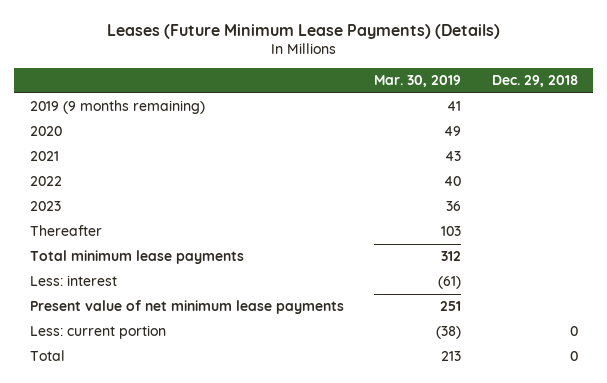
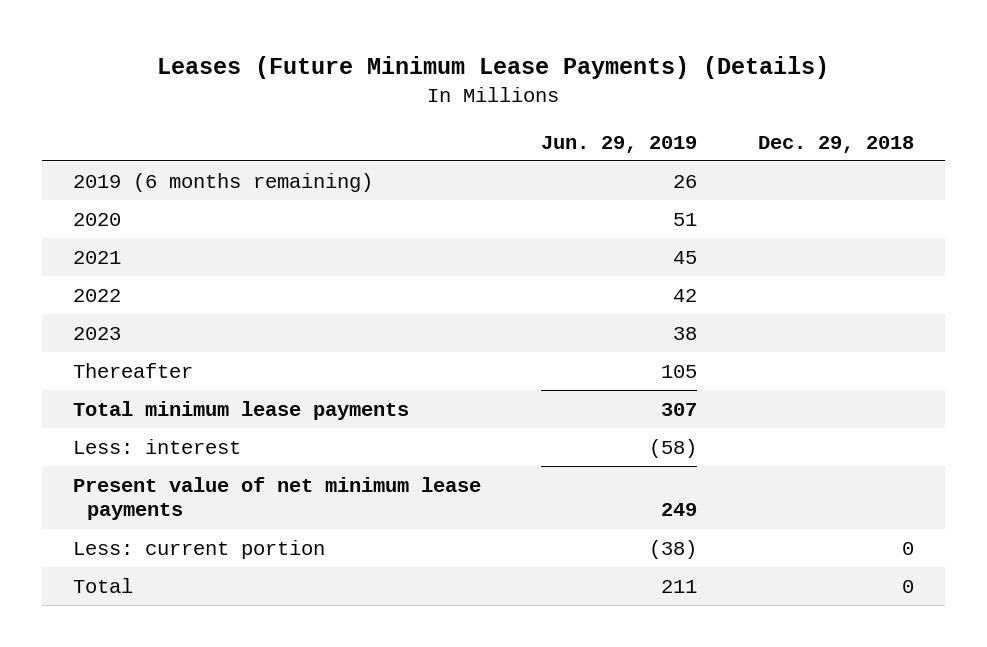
[374,75,462,88] Mar. 30, 2019 -> none
none -> [541,135,698,153] Jun. 29, 2019
[29,100,205,115] 2019 (9 months remaining) -> [72,173,373,193] 2019 (6 months remaining)

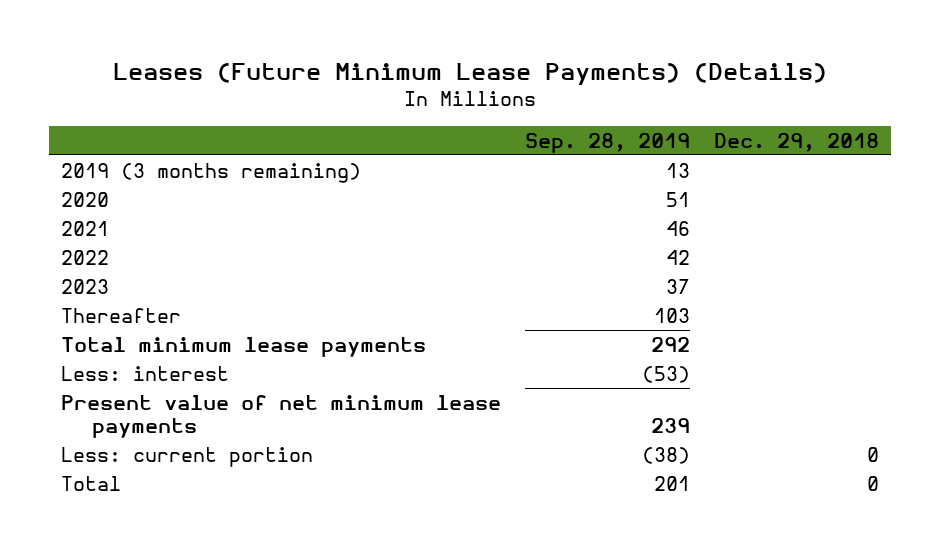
[541,135,698,153] Jun. 29, 2019 -> none
none -> [525,132,691,153] Sep. 28, 2019
[72,173,373,193] 2019 (6 months remaining) -> [61,162,362,183] 2019 (3 months remaining)

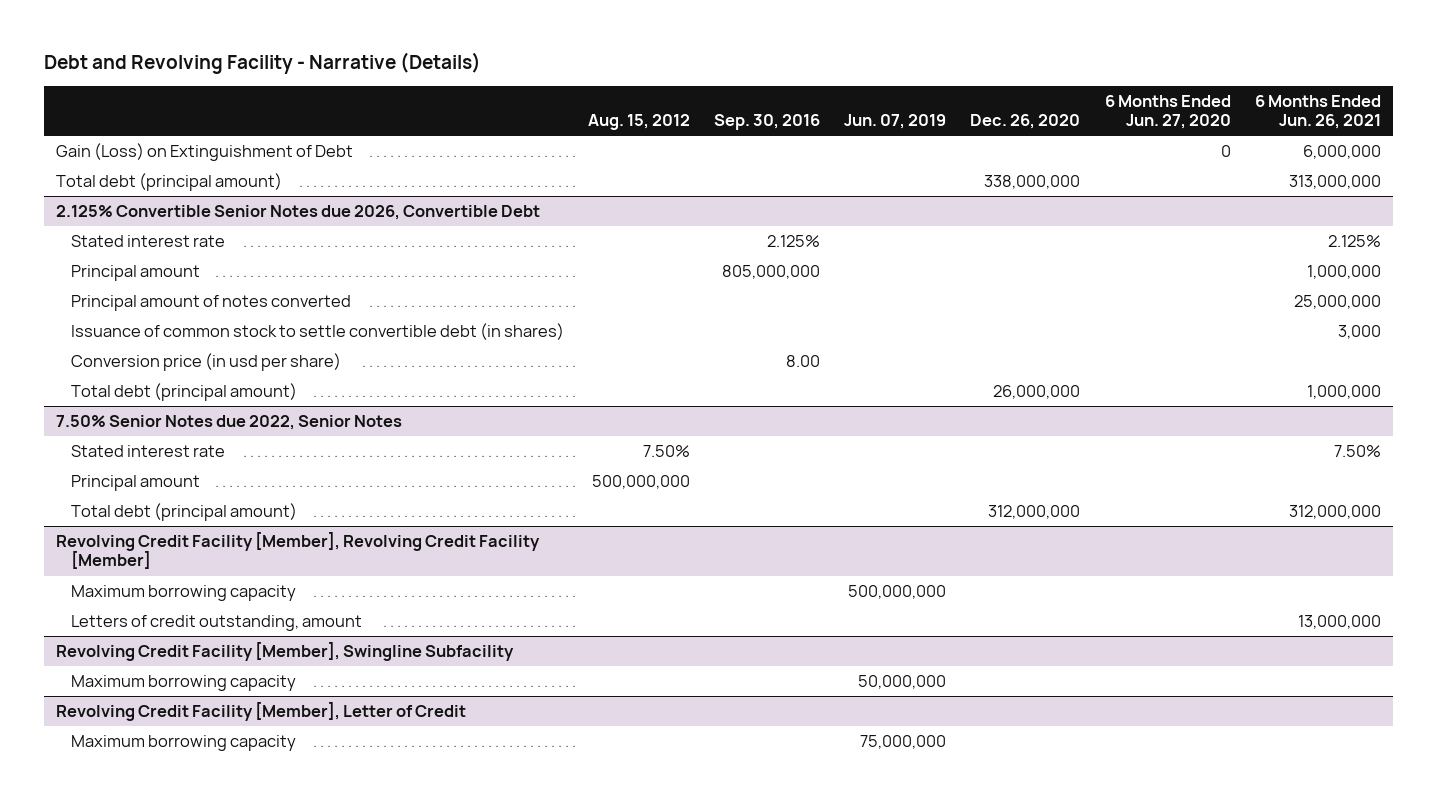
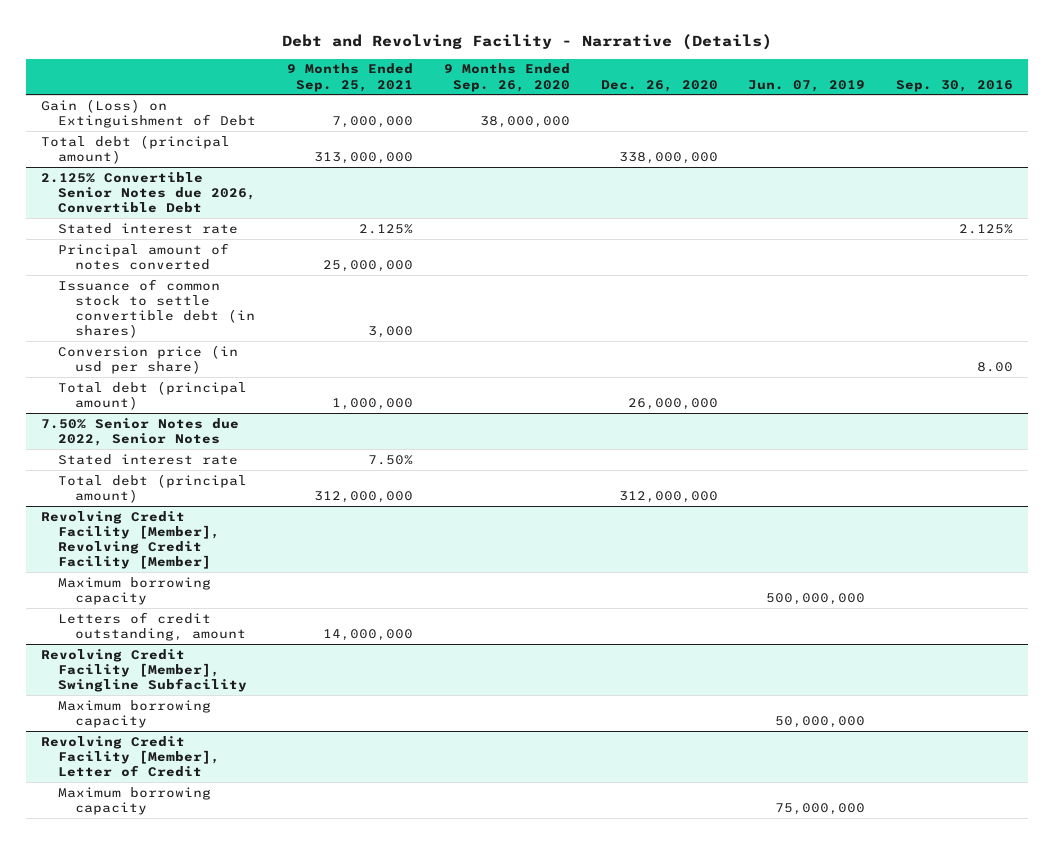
[588,114,691,131] Aug. 15, 2012 -> none
[1104,94,1231,130] 6 Months Ended Jun. 27, 2020 -> none
[1254,94,1381,130] 6 Months Ended Jun. 26, 2021 -> none
none -> [286,63,413,92] 9 Months Ended Sep. 25, 2021
none -> [443,63,570,92] 9 Months Ended Sep. 26, 2020
[70,265,200,282] Principal amount -> none
[70,475,200,492] Principal amount -> none

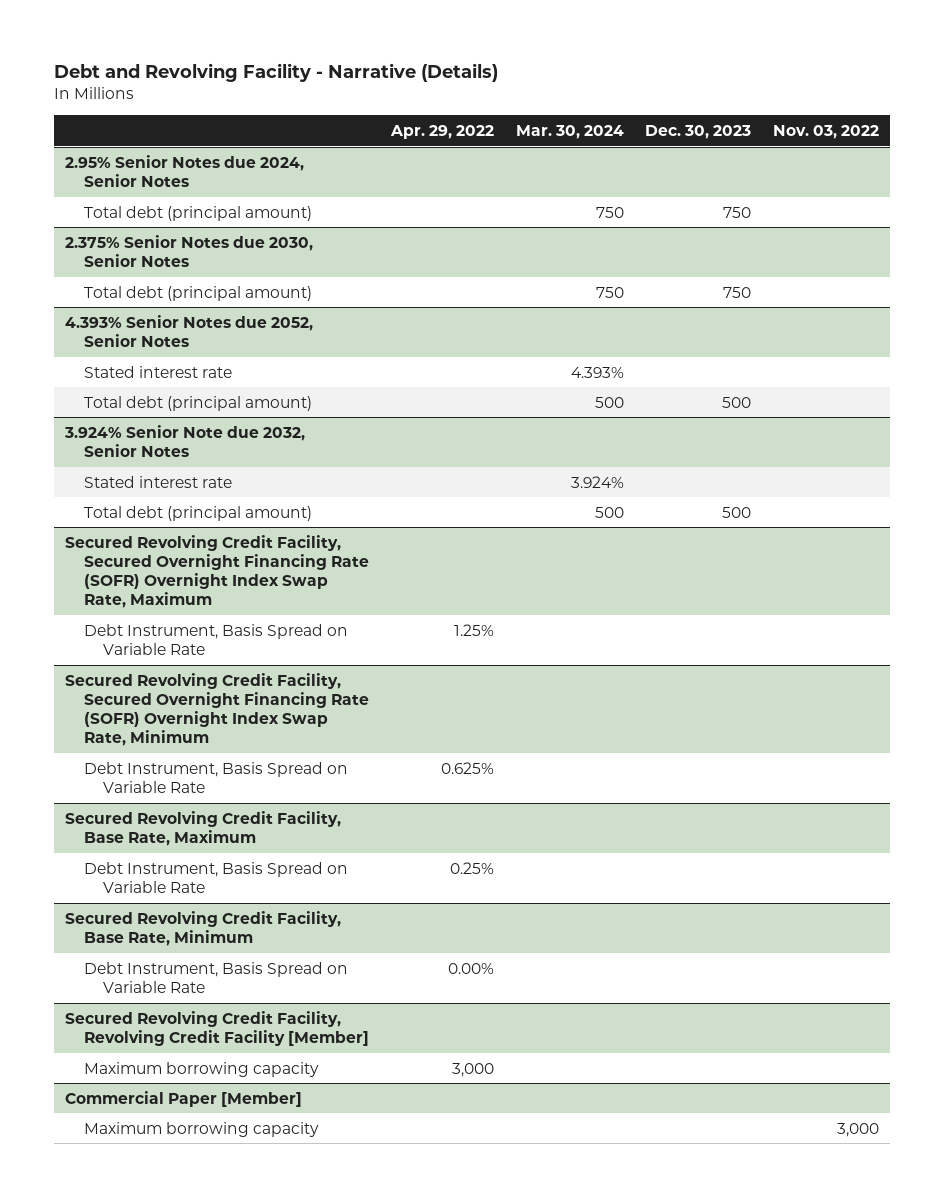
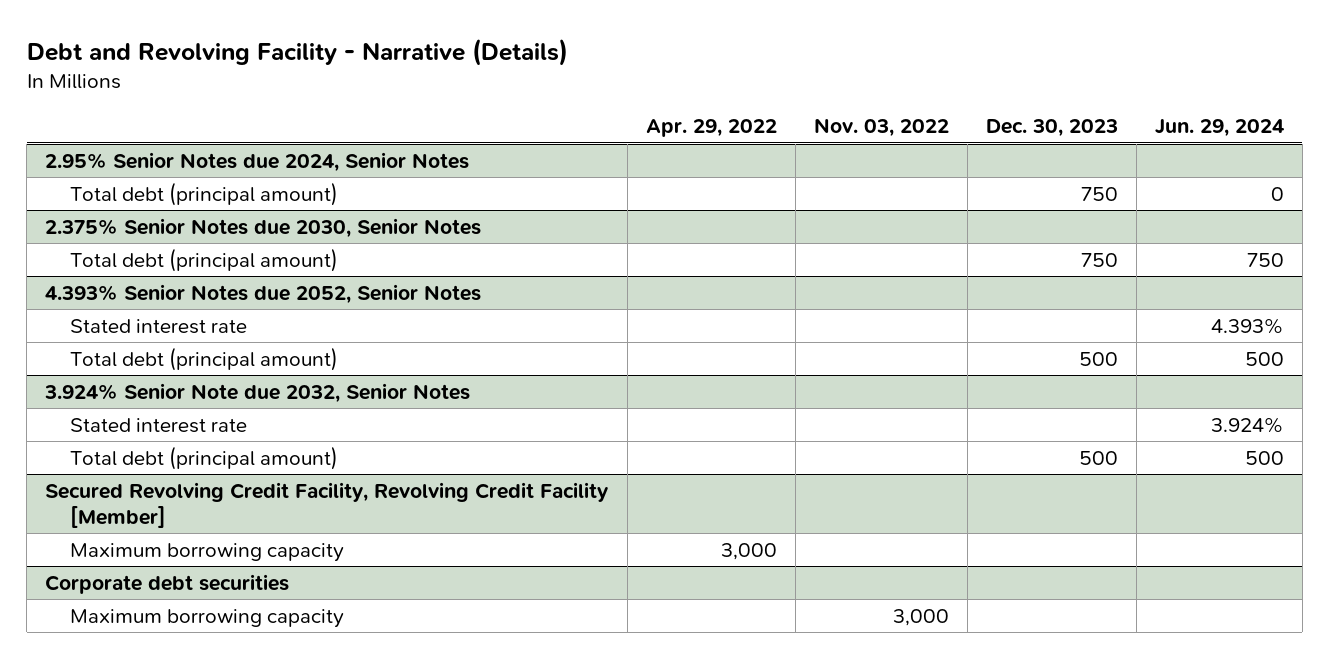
[515,124,624,139] Mar. 30, 2024 -> none
none -> [1154,119,1284,138] Jun. 29, 2024
[64,534,369,609] Secured Revolving Credit Facility, Secured Overnight Financing Rate (SOFR) Overnight Index Swap Rate, Maximum -> none
[83,623,348,655] Debt Instrument, Basis Spread on Variable Rate -> none
[64,672,369,747] Secured Revolving Credit Facility, Secured Overnight Financing Rate (SOFR) Overnight Index Swap Rate, Minimum -> none
[83,761,348,793] Debt Instrument, Basis Spread on Variable Rate -> none
[64,810,341,846] Secured Revolving Credit Facility, Base Rate, Maximum -> none
[83,861,348,893] Debt Instrument, Basis Spread on Variable Rate -> none
[64,910,341,946] Secured Revolving Credit Facility, Base Rate, Minimum -> none
[83,961,348,993] Debt Instrument, Basis Spread on Variable Rate -> none
[64,1090,302,1107] Commercial Paper [Member] -> [45,573,290,594] Corporate debt securities

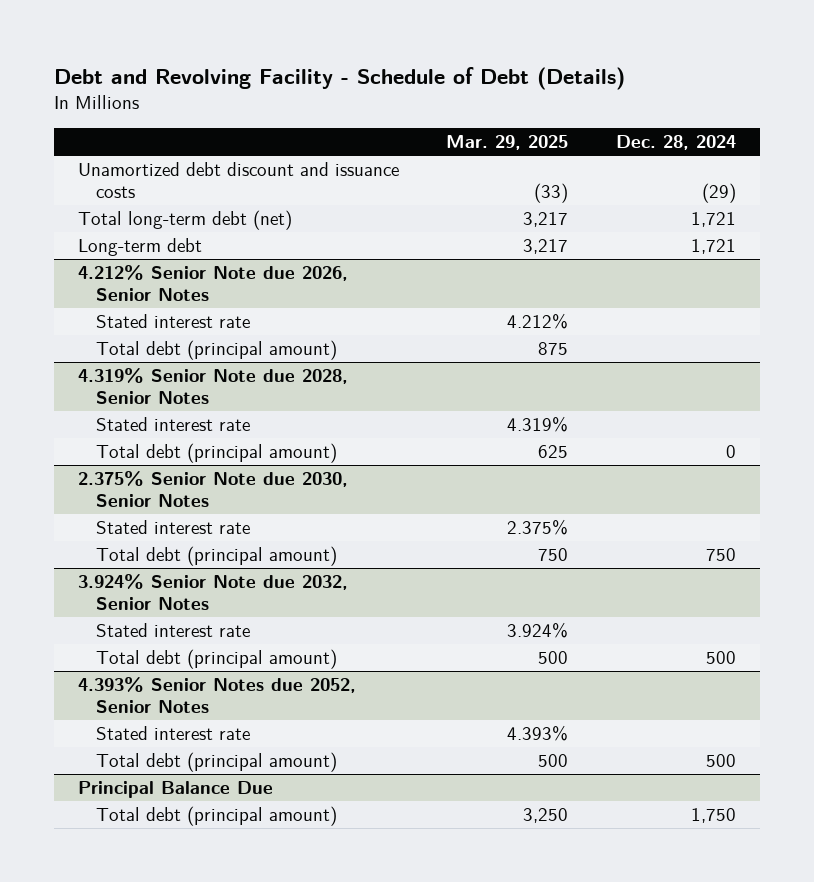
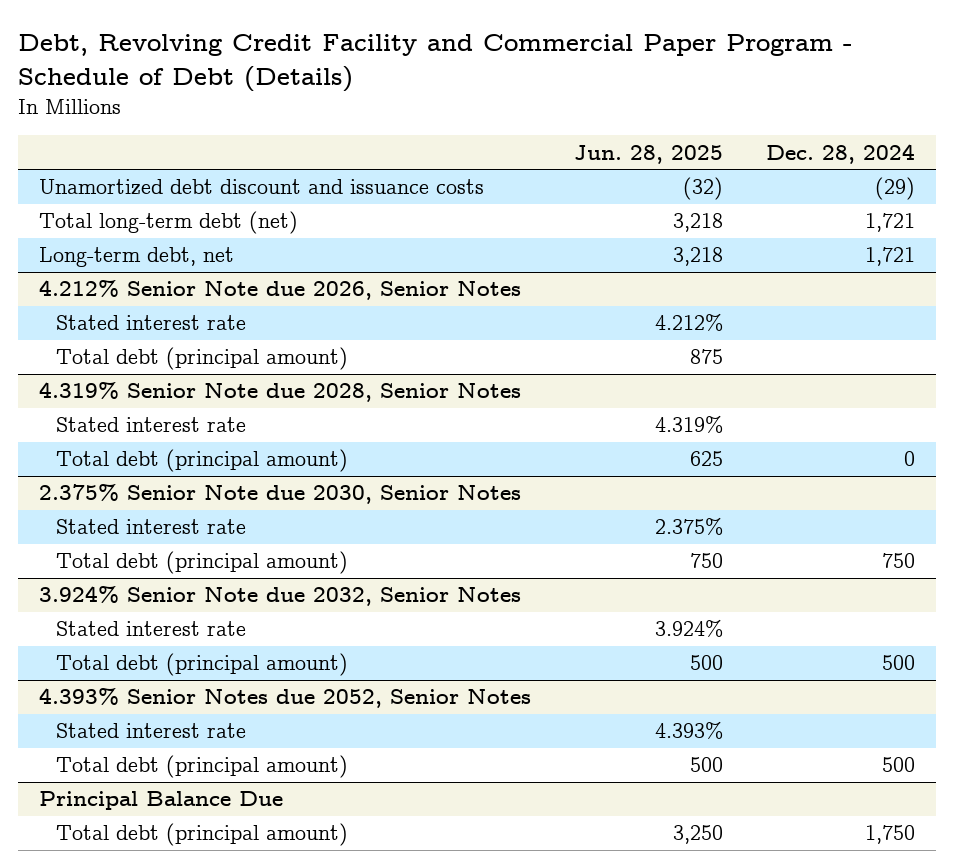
[54,66,626,90] Debt and Revolving Facility - Schedule of Debt (Details) -> [18,34,854,92] Debt, Revolving Credit Facility and Commercial Paper Program - Schedule of Debt (Details)
[446,135,569,151] Mar. 29, 2025 -> none
none -> [574,144,724,164] Jun. 28, 2025
[78,238,203,257] Long-term debt -> [39,247,235,268] Long-term debt, net

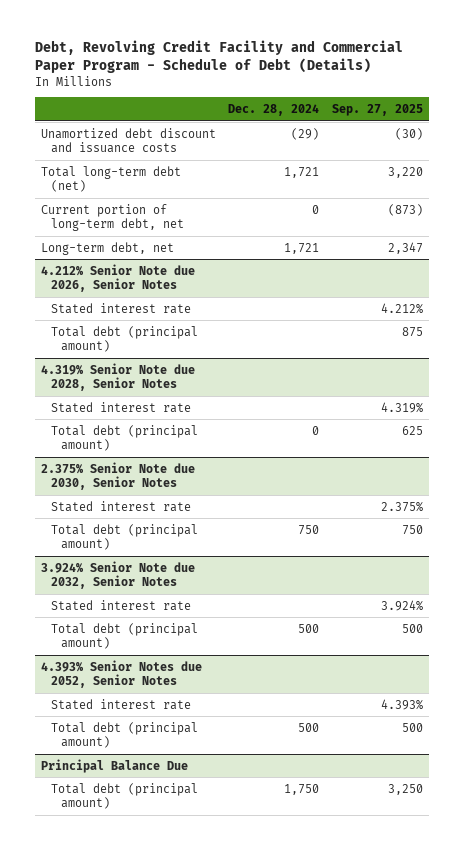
[574,144,724,164] Jun. 28, 2025 -> none
none -> [331,103,423,116] Sep. 27, 2025
none -> [40,203,184,232] Current portion of long-term debt, net

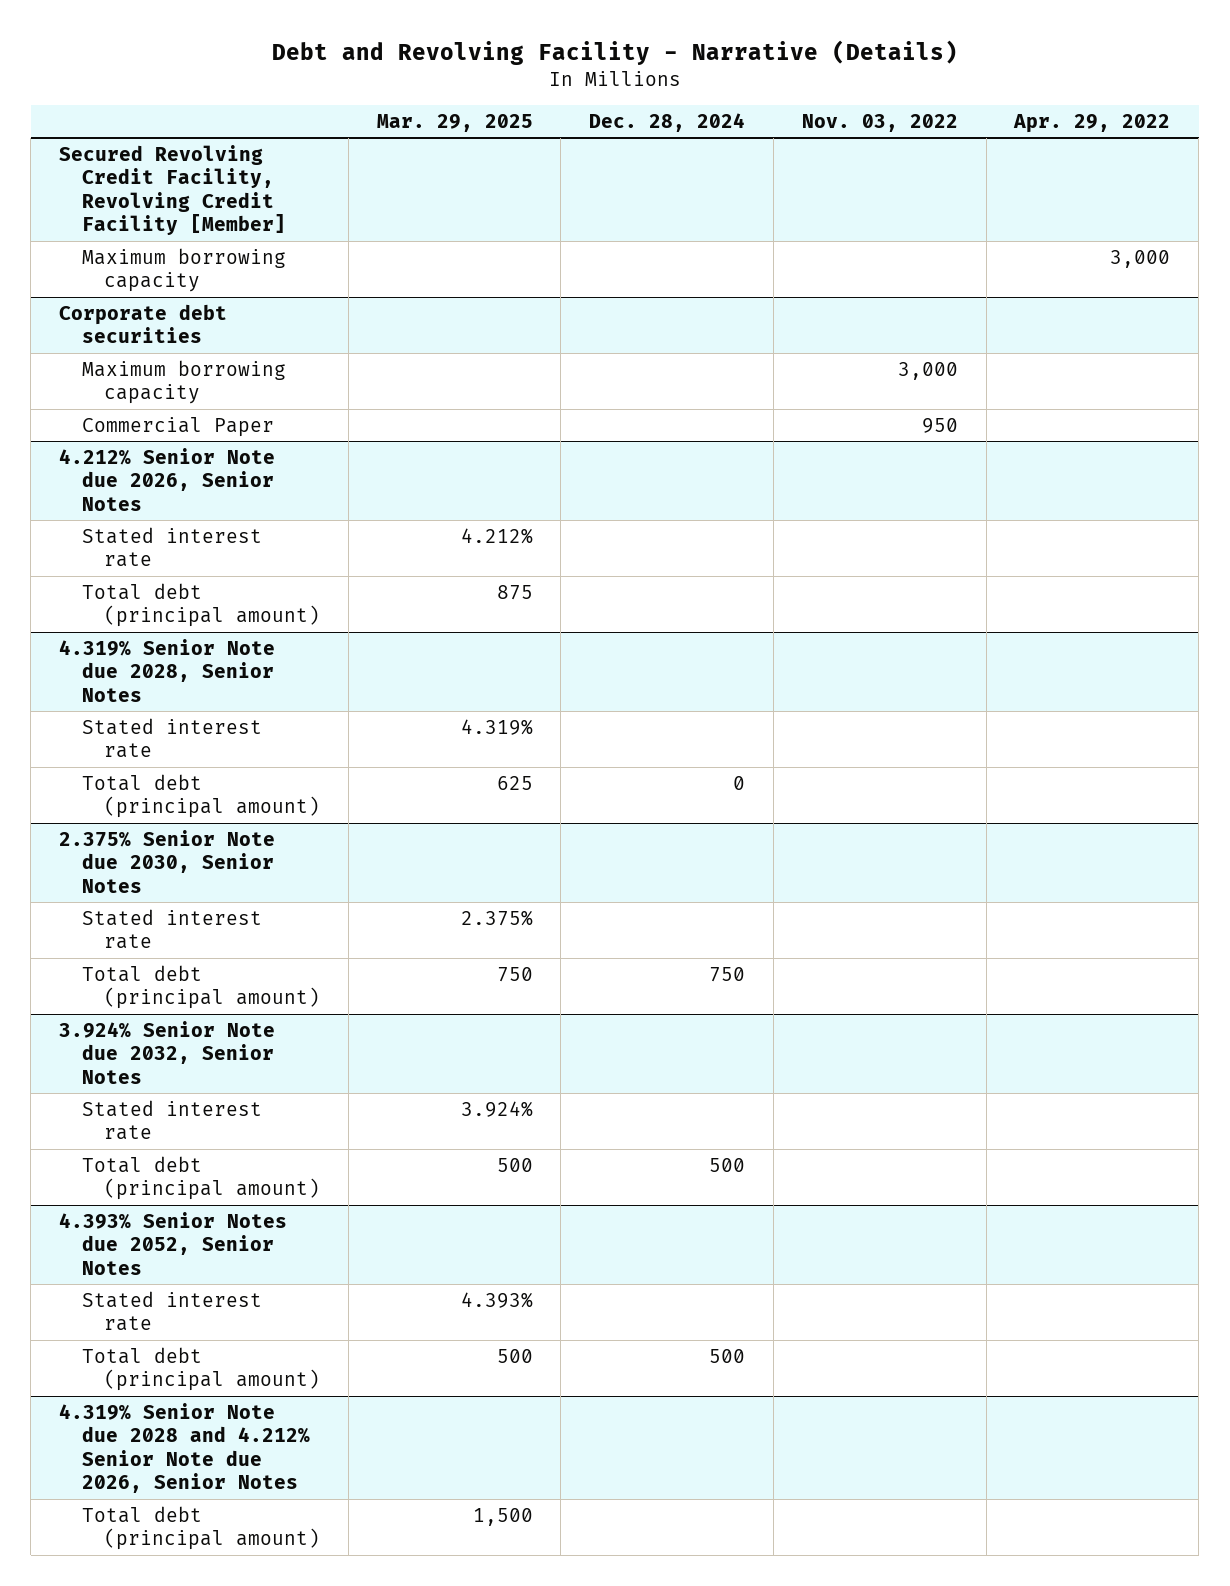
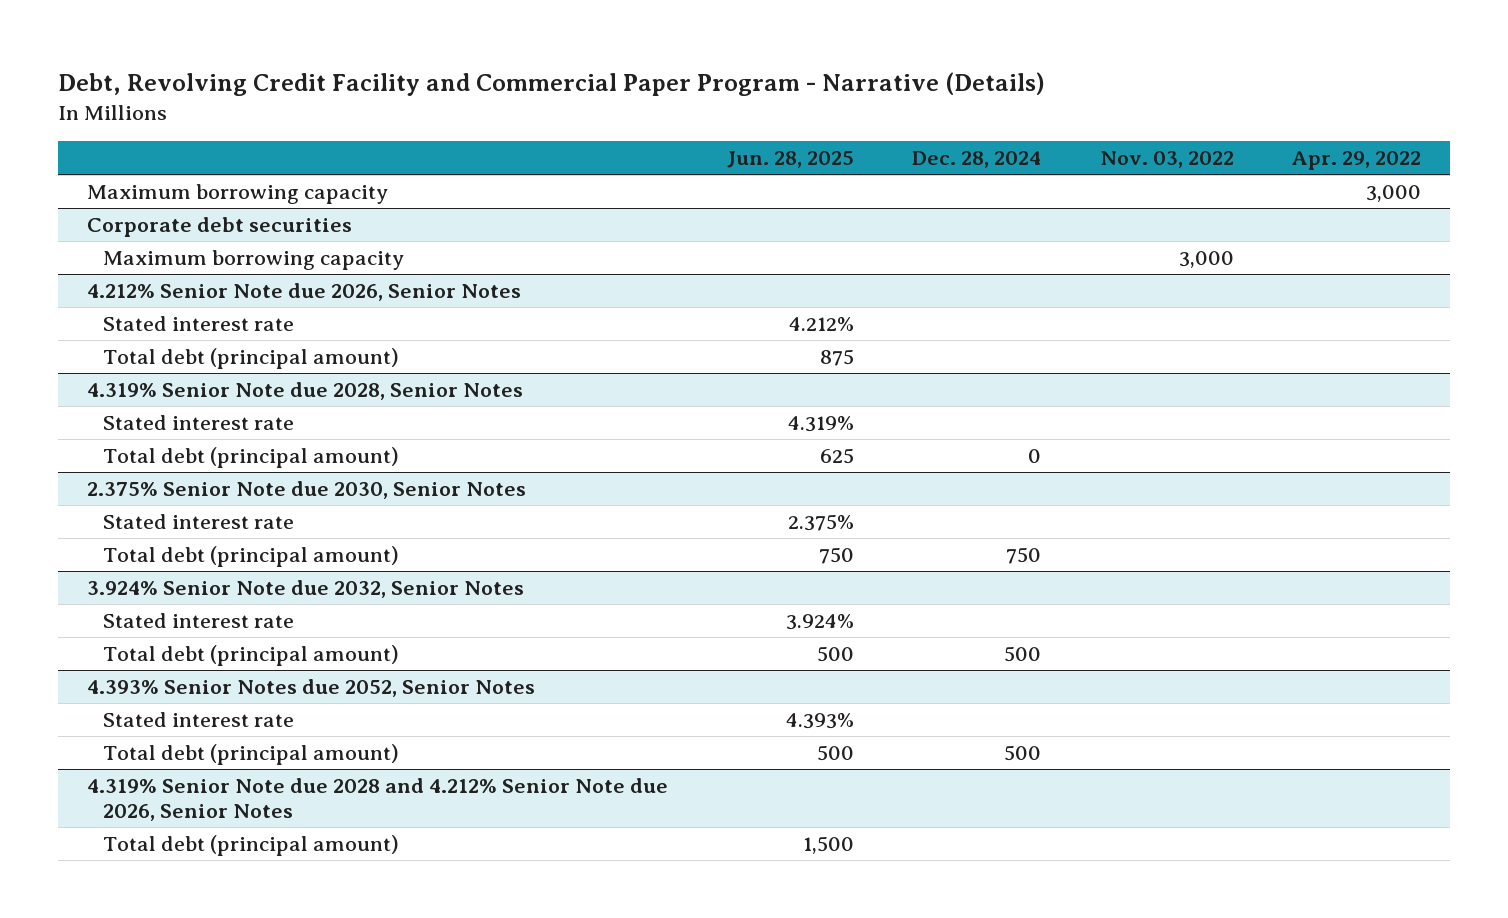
[271,40,958,66] Debt and Revolving Facility - Narrative (Details) -> [57,71,1045,96] Debt, Revolving Credit Facility and Commercial Paper Program - Narrative (Details)
[376,113,533,132] Mar. 29, 2025 -> none
none -> [726,151,854,169] Jun. 28, 2025
[59,144,286,236] Secured Revolving Credit Facility, Revolving Credit Facility [Member] -> none
[81,416,274,437] Commercial Paper -> none

